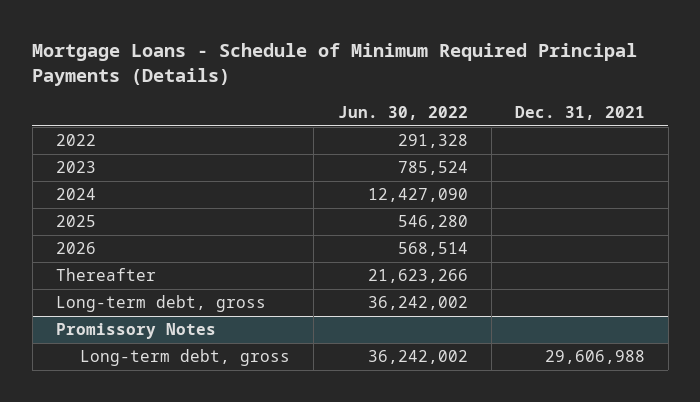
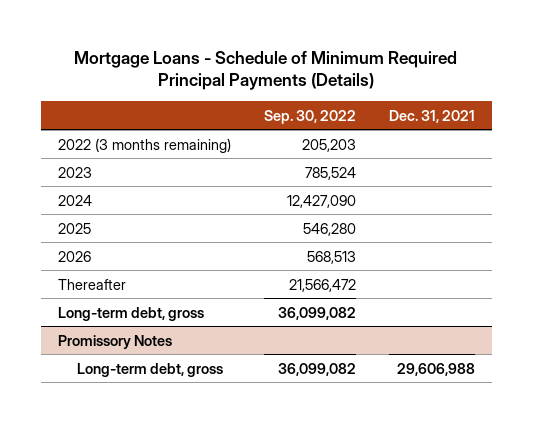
[337,106,468,121] Jun. 30, 2022 -> none
none -> [263,109,356,124] Sep. 30, 2022
[55,134,96,147] 2022 -> [57,137,231,153] 2022 (3 months remaining)

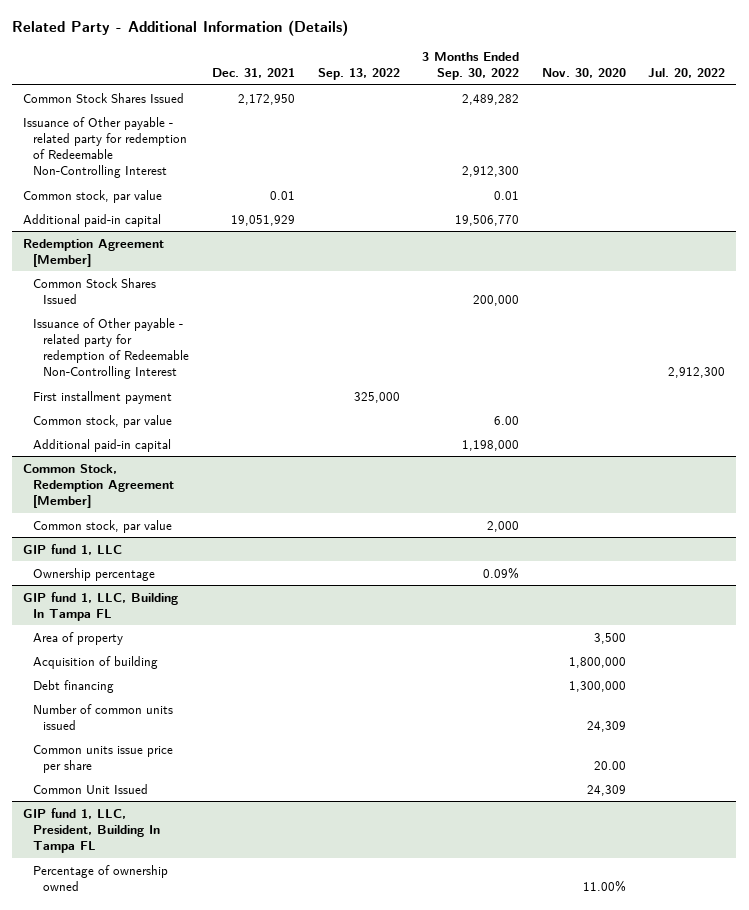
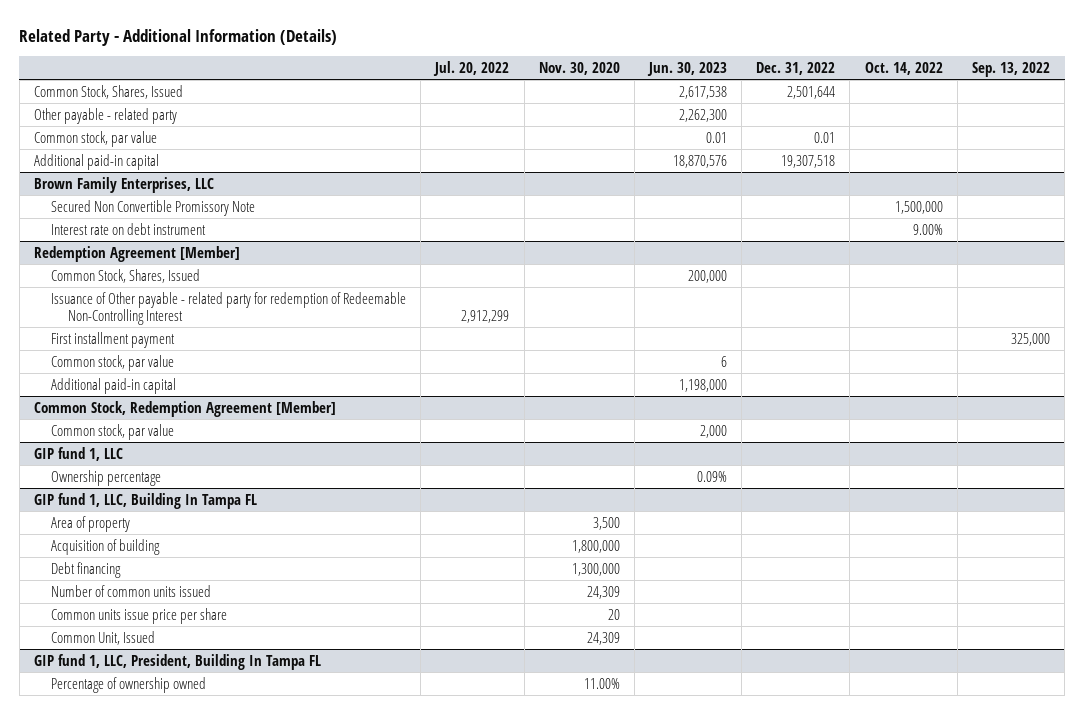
[211,68,295,79] Dec. 31, 2021 -> none
[422,51,520,81] 3 Months Ended Sep. 30, 2022 -> none
none -> [647,62,728,77] Jun. 30, 2023
none -> [756,62,836,76] Dec. 31, 2022
none -> [864,62,943,76] Oct. 14, 2022
[23,116,188,179] Issuance of Other payable - related party for redemption of Redeemable Non-Controlling Interest -> none
[23,92,185,103] Common Stock Shares Issued -> [34,84,184,99] Common Stock, Shares, Issued
none -> [34,107,178,124] Other payable - related party
none -> [34,176,215,193] Brown Family Enterprises, LLC
none -> [51,199,256,216] Secured Non Convertible Promissory Note
none -> [51,222,207,235] Interest rate on debt instrument
[33,277,157,304] Common Stock Shares Issued -> [51,268,201,283] Common Stock, Shares, Issued
[668,367,726,379] 2,912,300 -> [461,310,510,324] 2,912,299
[593,760,626,770] 20.00 -> [607,608,620,620] 20
[33,783,149,794] Common Unit Issued -> [51,630,156,645] Common Unit, Issued

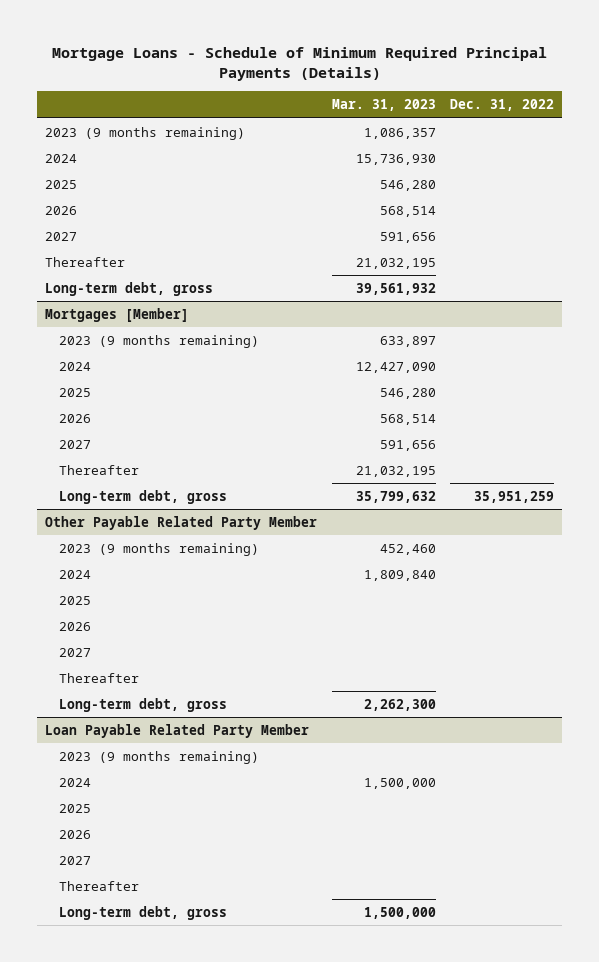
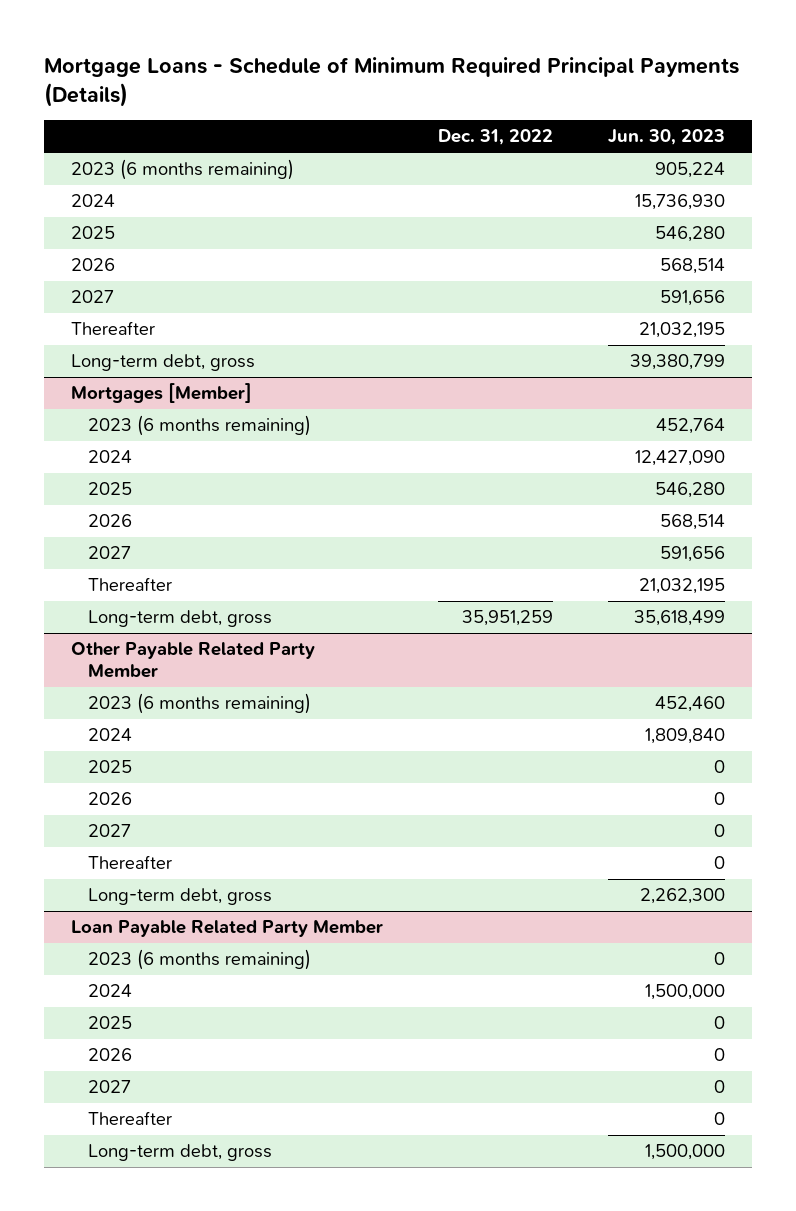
[331,99,436,112] Mar. 31, 2023 -> none
none -> [607,129,725,146] Jun. 30, 2023
[44,126,245,140] 2023 (9 months remaining) -> [71,159,295,181] 2023 (6 months remaining)
[58,334,259,348] 2023 (9 months remaining) -> [87,415,311,437] 2023 (6 months remaining)
[58,542,259,556] 2023 (9 months remaining) -> [87,693,311,715] 2023 (6 months remaining)
[58,750,259,764] 2023 (9 months remaining) -> [87,949,311,971] 2023 (6 months remaining)

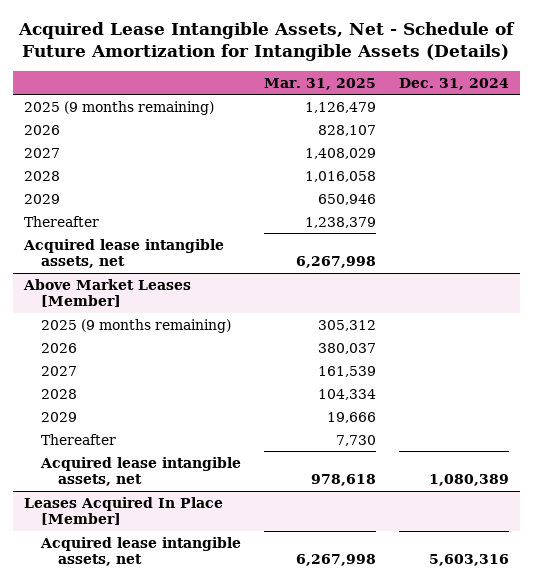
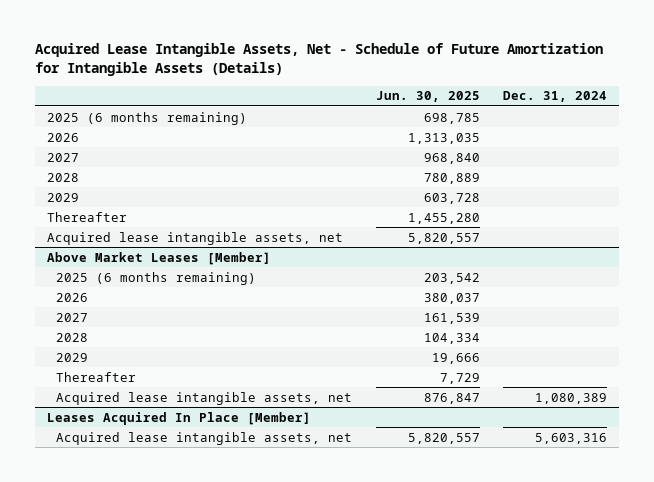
[264,77,377,90] Mar. 31, 2025 -> none
none -> [375,91,480,103] Jun. 30, 2025
[24,100,215,115] 2025 (9 months remaining) -> [46,111,247,125] 2025 (6 months remaining)
[41,318,232,333] 2025 (9 months remaining) -> [56,271,257,285] 2025 (6 months remaining)

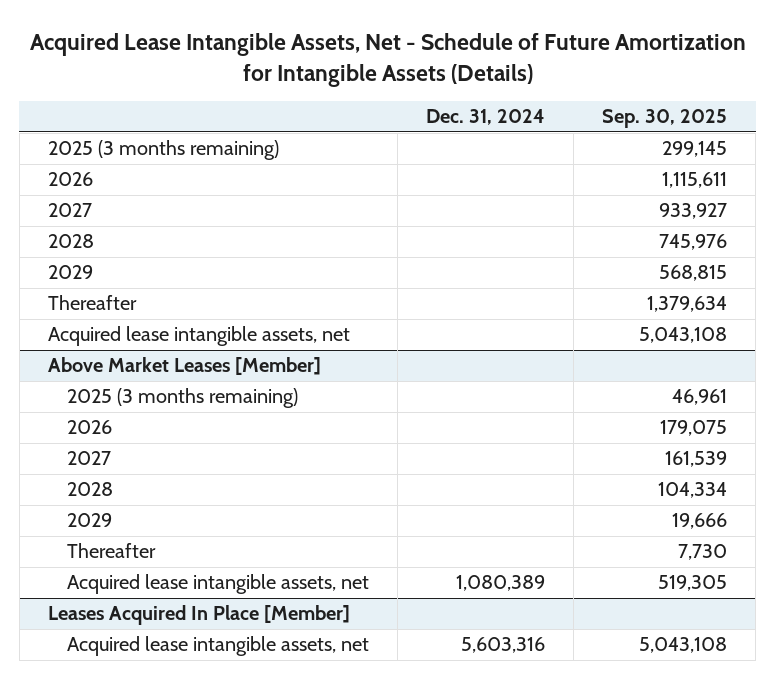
[375,91,480,103] Jun. 30, 2025 -> none
none -> [602,109,728,129] Sep. 30, 2025
[46,111,247,125] 2025 (6 months remaining) -> [47,140,279,161] 2025 (3 months remaining)
[56,271,257,285] 2025 (6 months remaining) -> [67,388,299,409] 2025 (3 months remaining)

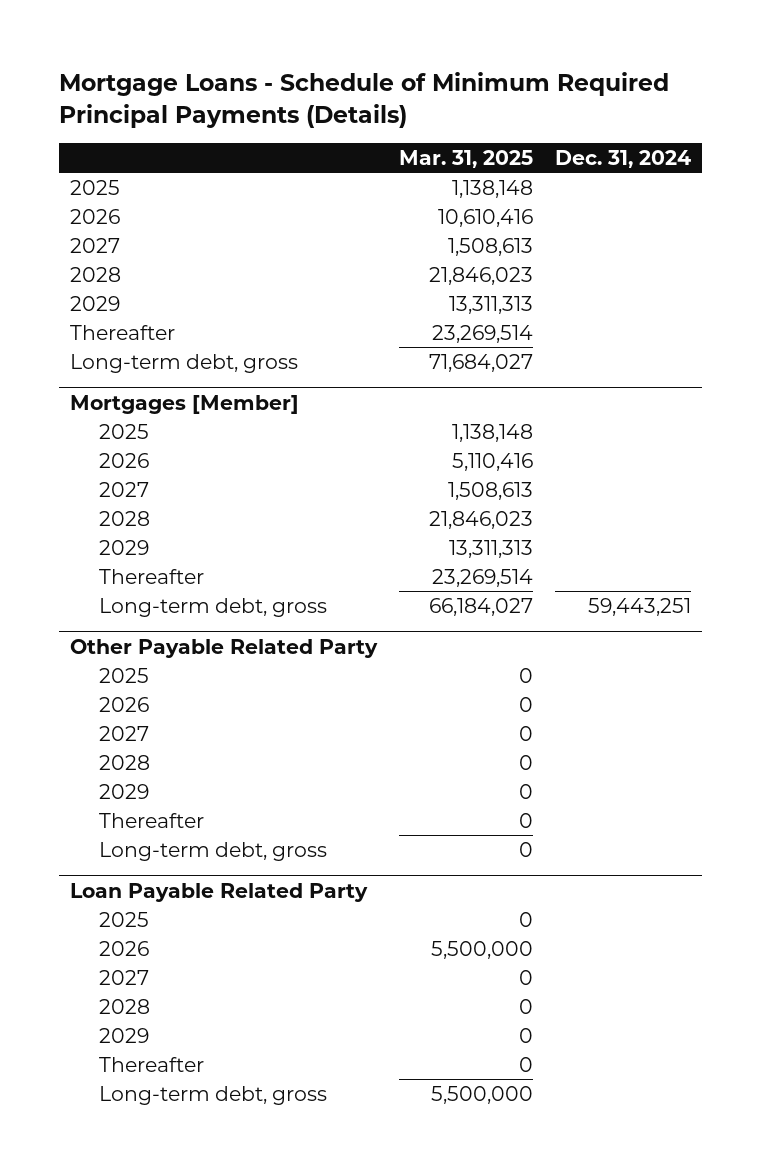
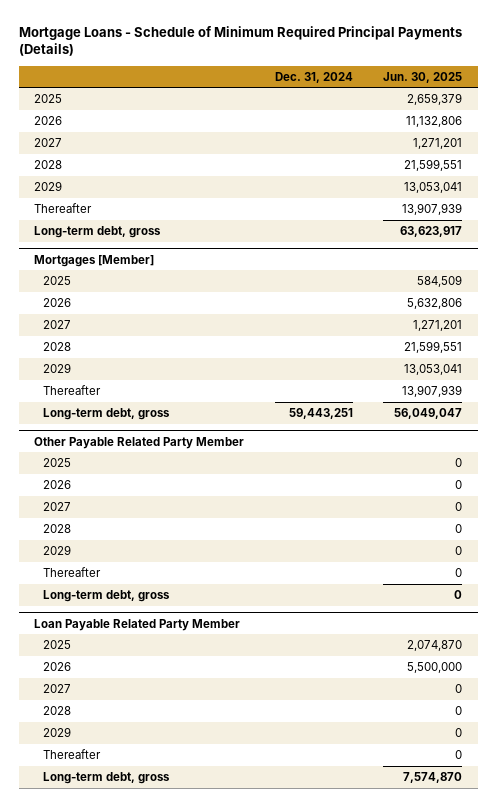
[398,149,533,168] Mar. 31, 2025 -> none
none -> [383,71,463,83] Jun. 30, 2025
[69,638,378,658] Other Payable Related Party -> [34,436,245,449] Other Payable Related Party Member
[69,882,368,902] Loan Payable Related Party -> [34,618,241,631] Loan Payable Related Party Member

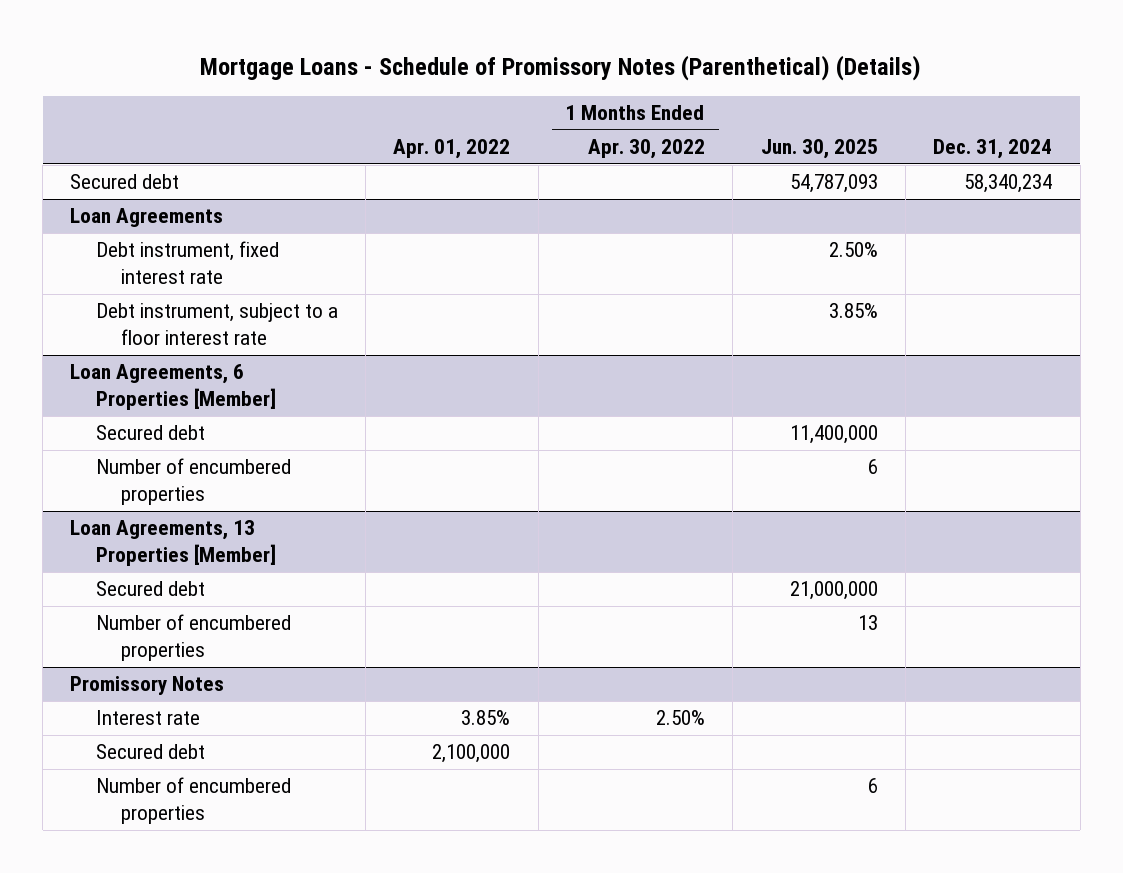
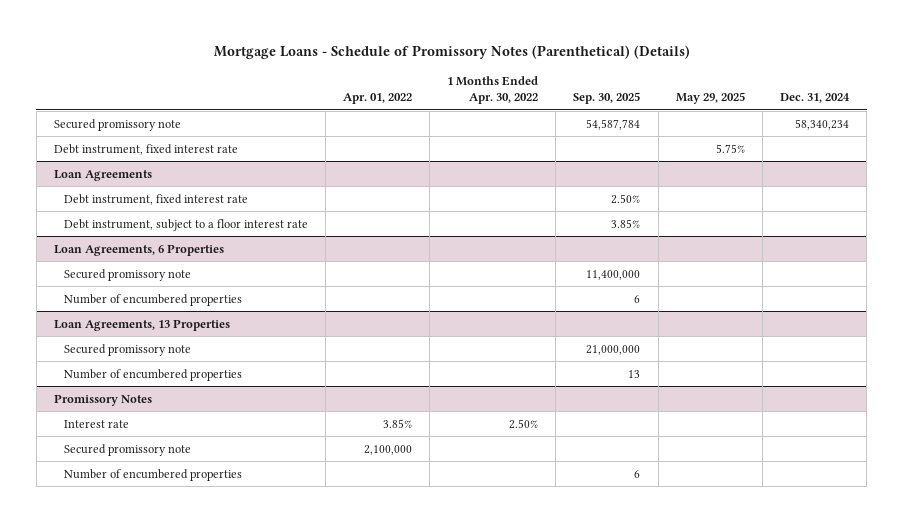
[760,139,878,160] Jun. 30, 2025 -> none
none -> [573,92,641,105] Sep. 30, 2025
none -> [675,92,745,105] May 29, 2025
[70,174,180,190] Secured debt -> [53,118,181,131] Secured promissory note
none -> [53,143,238,155] Debt instrument, fixed interest rate
[70,364,276,411] Loan Agreements, 6 Properties [Member] -> [53,243,224,256] Loan Agreements, 6 Properties
[95,425,205,441] Secured debt -> [63,268,191,281] Secured promissory note
[70,520,276,567] Loan Agreements, 13 Properties [Member] -> [53,318,230,331] Loan Agreements, 13 Properties
[95,581,205,597] Secured debt -> [63,343,191,356] Secured promissory note
[95,744,205,760] Secured debt -> [63,443,191,456] Secured promissory note

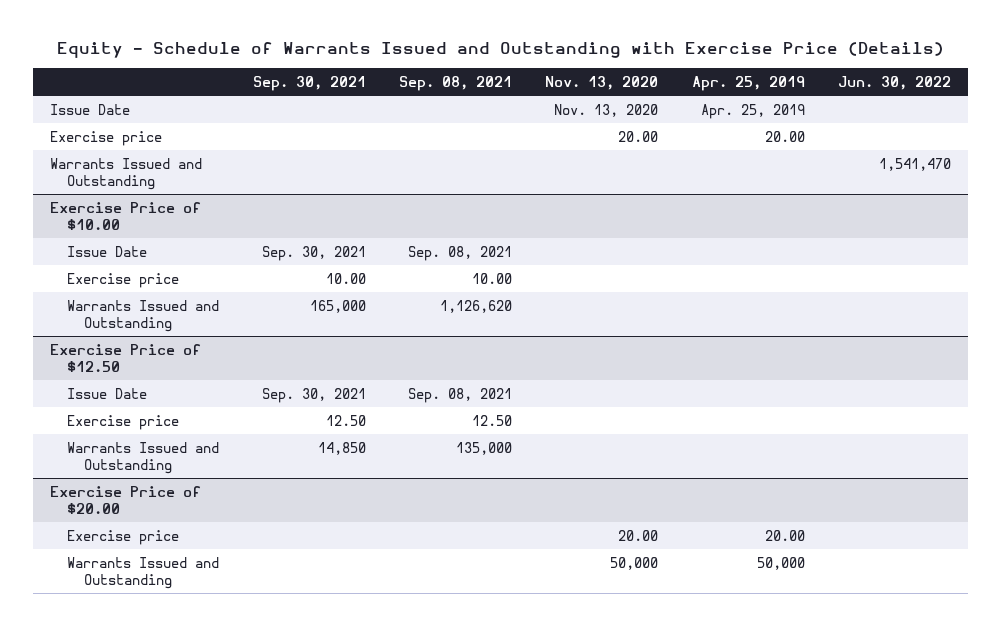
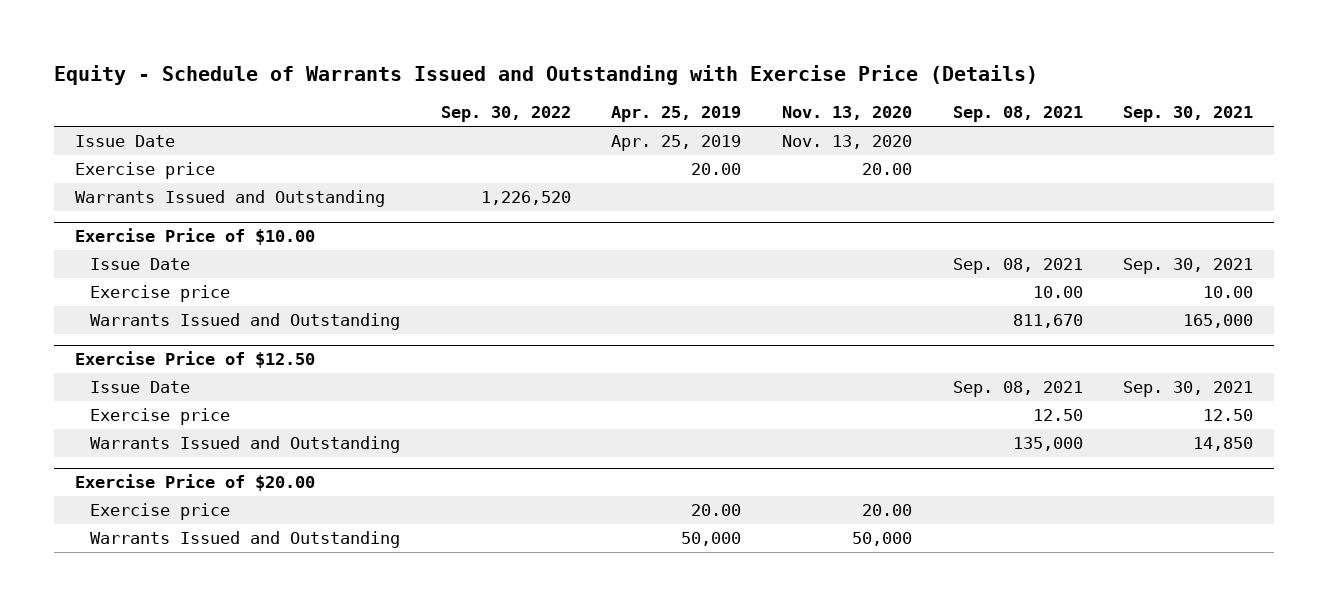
[838,75,952,90] Jun. 30, 2022 -> none
none -> [440,106,571,123] Sep. 30, 2022
[440,299,513,313] 1,126,620 -> [1012,314,1083,329] 811,670

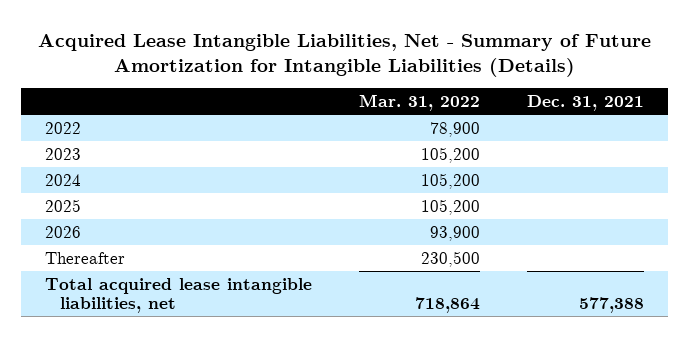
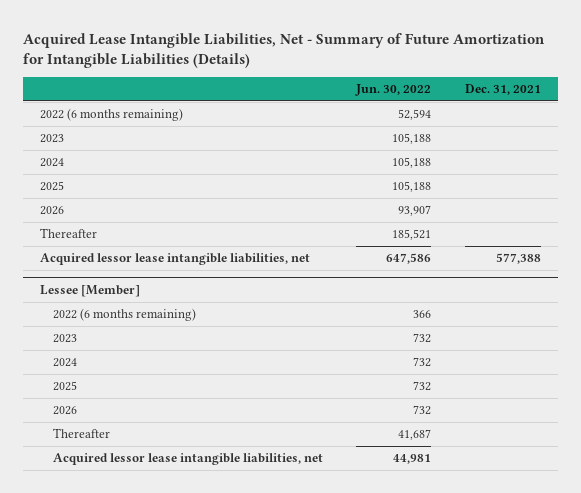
[359,94,481,112] Mar. 31, 2022 -> none
none -> [355,84,432,97] Jun. 30, 2022
[44,121,81,134] 2022 -> [40,108,184,122] 2022 (6 months remaining)
[44,277,312,314] Total acquired lease intangible liabilities, net -> [40,253,311,266] Acquired lessor lease intangible liabilities, net
none -> [40,284,141,297] Lessee [Member]
none -> [52,308,196,322] 2022 (6 months remaining)
none -> [52,334,77,344] 2023
none -> [52,358,77,368] 2024
none -> [52,381,77,392] 2025
none -> [52,406,77,416] 2026
none -> [52,428,110,439] Thereafter
none -> [52,453,323,466] Acquired lessor lease intangible liabilities, net

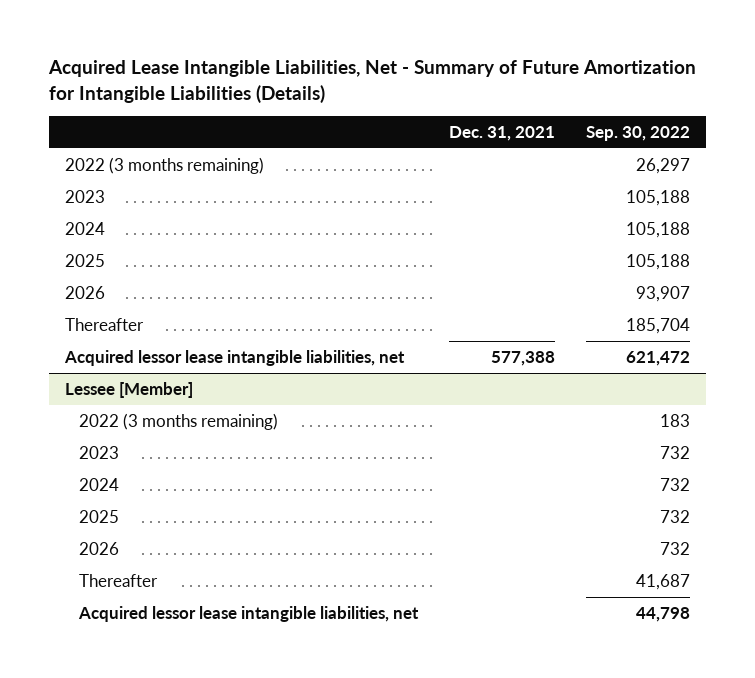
[355,84,432,97] Jun. 30, 2022 -> none
none -> [586,125,691,141] Sep. 30, 2022
[40,108,184,122] 2022 (6 months remaining) -> [64,156,264,174] 2022 (3 months remaining)
[52,308,196,322] 2022 (6 months remaining) -> [78,412,278,430] 2022 (3 months remaining)

